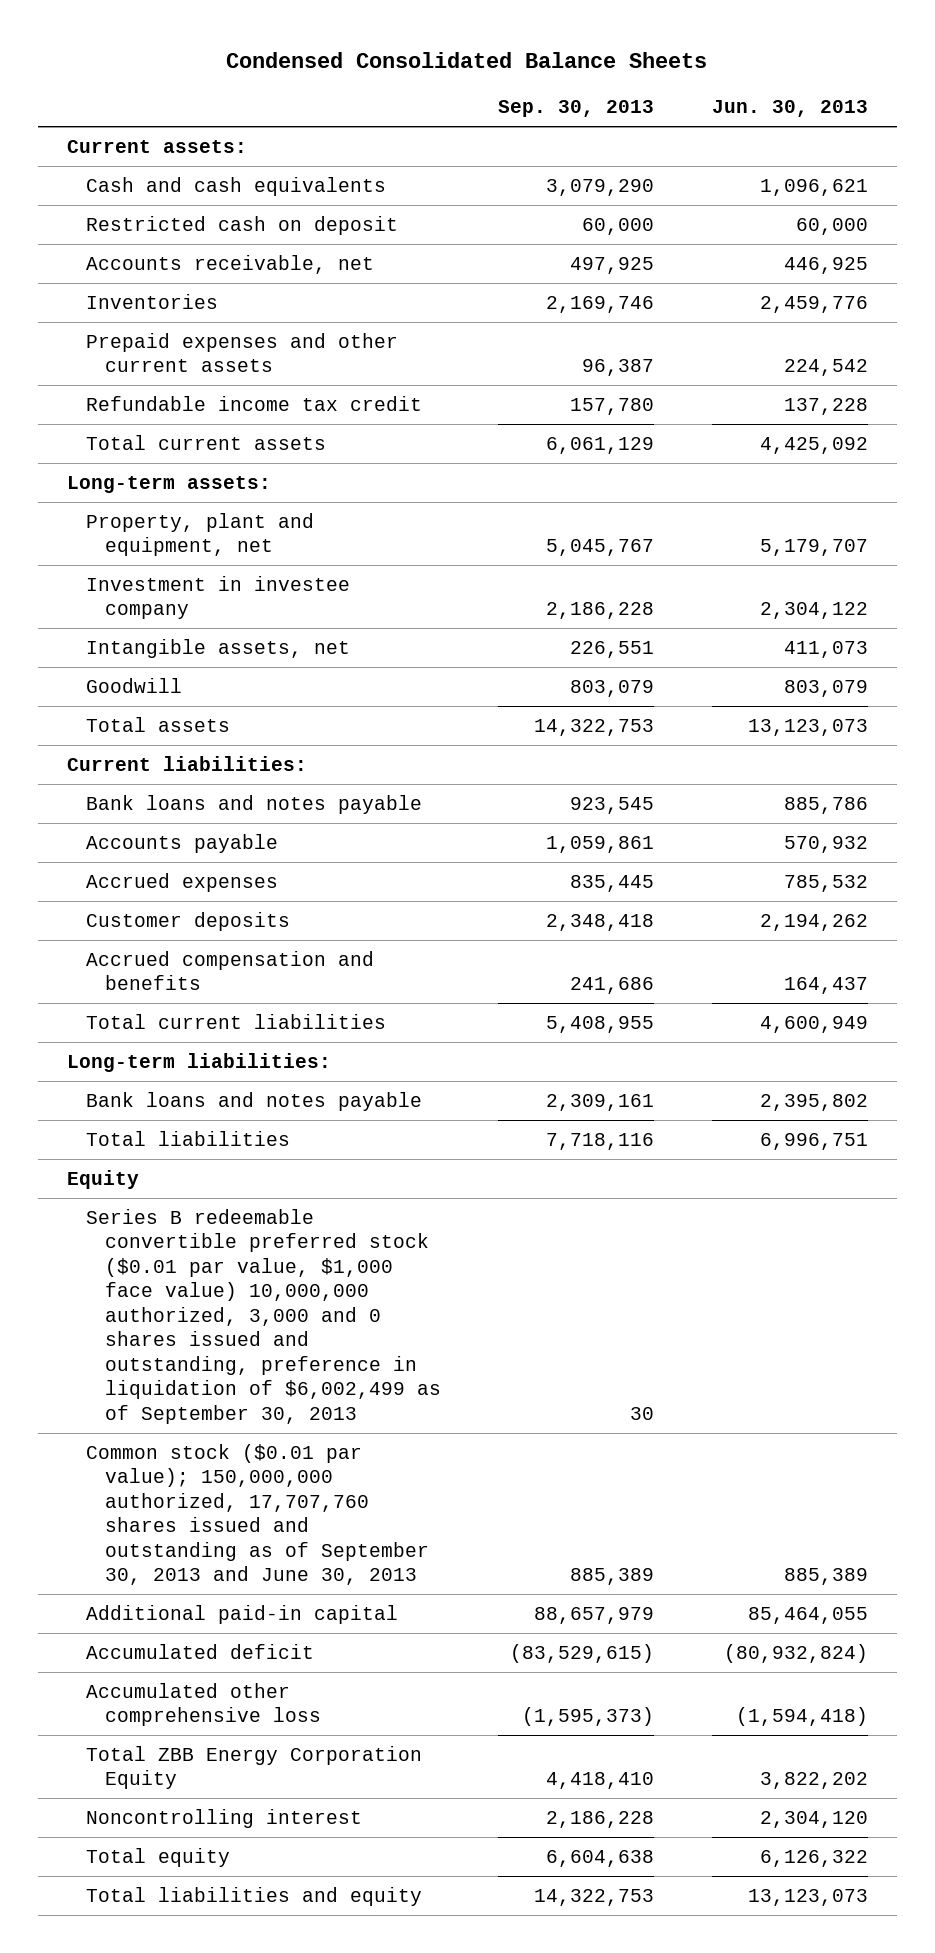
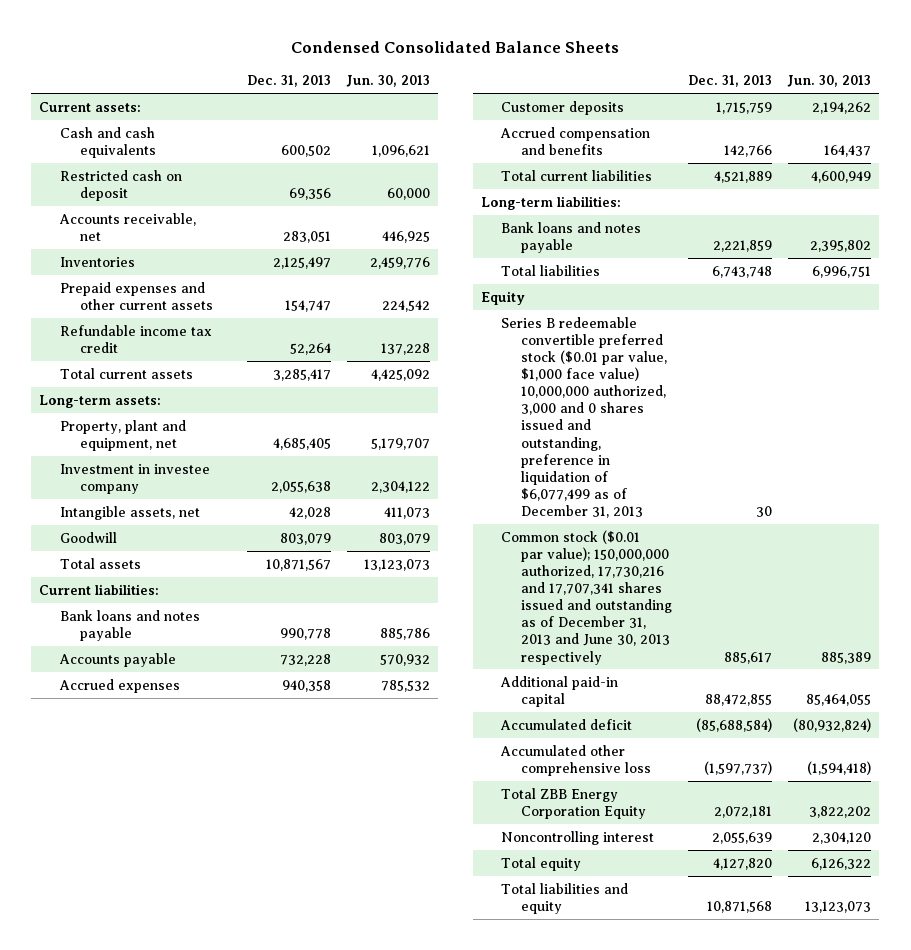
[498,100,655,118] Sep. 30, 2013 -> none
none -> [246,75,331,88] Dec. 31, 2013
[85,1208,441,1424] Series B redeemable convertible preferred stock ($0.01 par value, $1,000 face value) 10,000,000 authorized, 3,000 and 0 shares issued and outstanding, preference in liquidation of $6,002,499 as of September 30, 2013 -> [501,316,668,518] Series B redeemable convertible preferred stock ($0.01 par value, $1,000 face value) 10,000,000 authorized, 3,000 and 0 shares issued and outstanding, preference in liquidation of $6,077,499 as of December 31, 2013
[85,1443,429,1586] Common stock ($0.01 par value); 150,000,000 authorized, 17,707,760 shares issued and outstanding as of September 30, 2013 and June 30, 2013 -> [501,529,673,665] Common stock ($0.01 par value); 150,000,000 authorized, 17,730,216 and 17,707,341 shares issued and outstanding as of December 31, 2013 and June 30, 2013 respectively

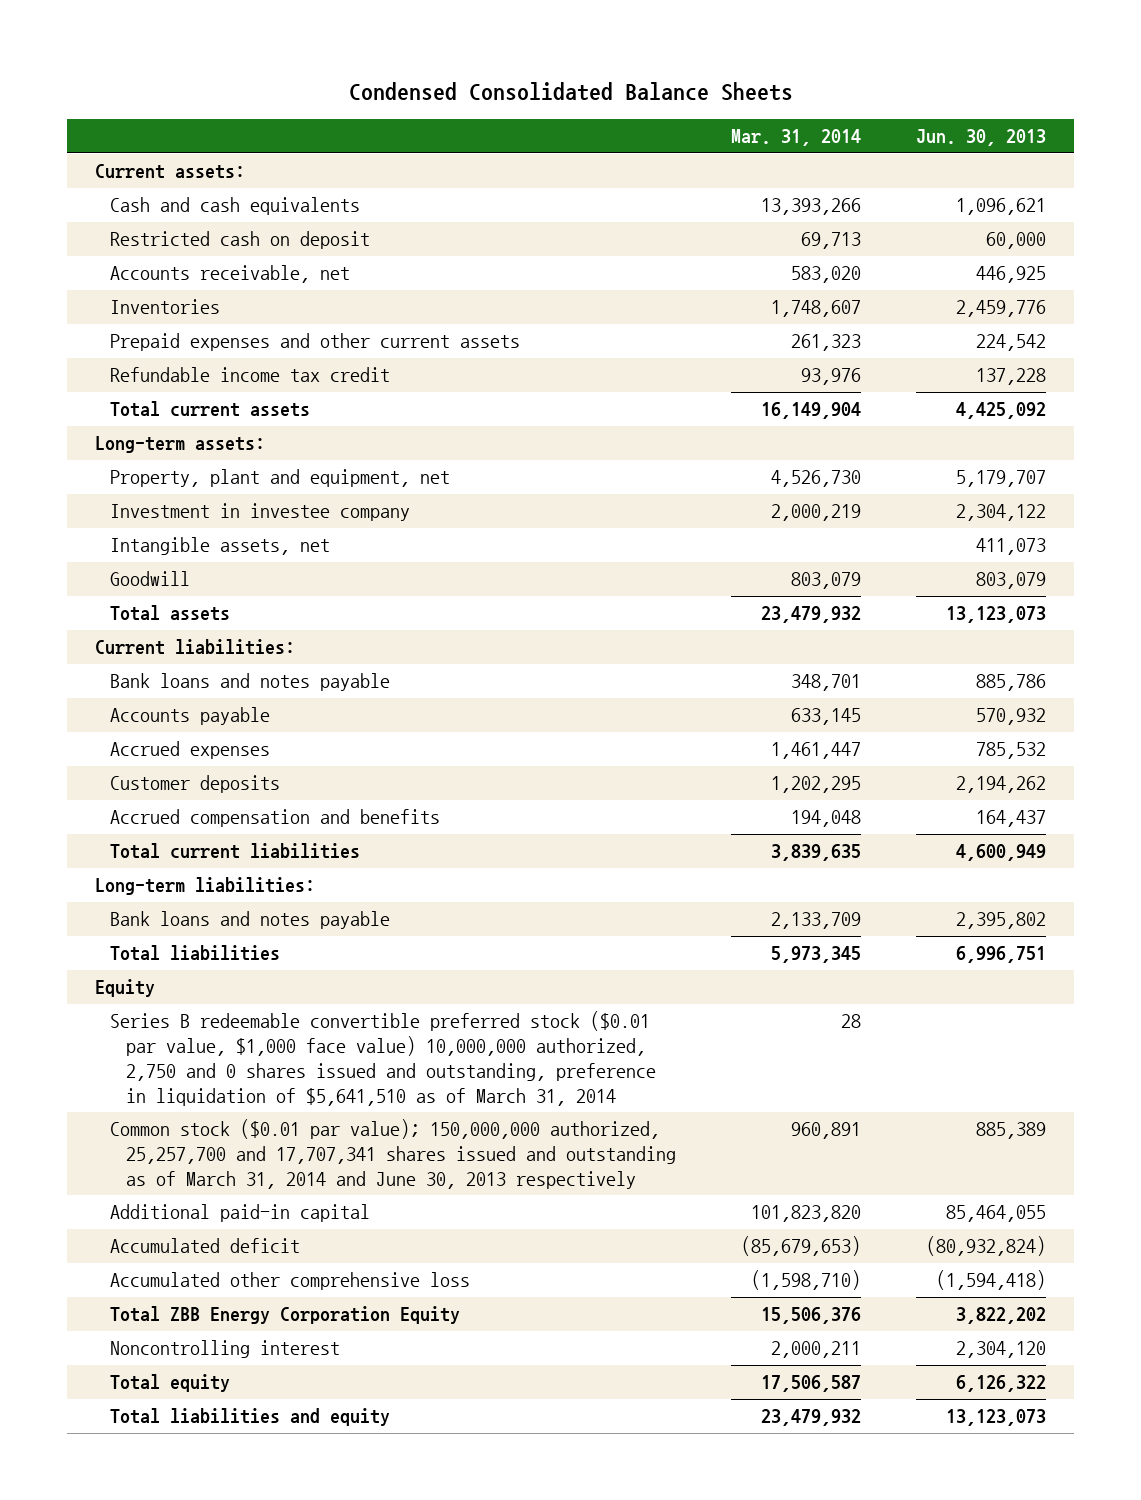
[246,75,331,88] Dec. 31, 2013 -> none
none -> [731,129,862,147] Mar. 31, 2014
[501,316,668,518] Series B redeemable convertible preferred stock ($0.01 par value, $1,000 face value) 10,000,000 authorized, 3,000 and 0 shares issued and outstanding, preference in liquidation of $6,077,499 as of December 31, 2013 -> [110,1011,656,1106] Series B redeemable convertible preferred stock ($0.01 par value, $1,000 face value) 10,000,000 authorized, 2,750 and 0 shares issued and outstanding, preference in liquidation of $5,641,510 as of March 31, 2014
[501,529,673,665] Common stock ($0.01 par value); 150,000,000 authorized, 17,730,216 and 17,707,341 shares issued and outstanding as of December 31, 2013 and June 30, 2013 respectively -> [110,1119,676,1189] Common stock ($0.01 par value); 150,000,000 authorized, 25,257,700 and 17,707,341 shares issued and outstanding as of March 31, 2014 and June 30, 2013 respectively

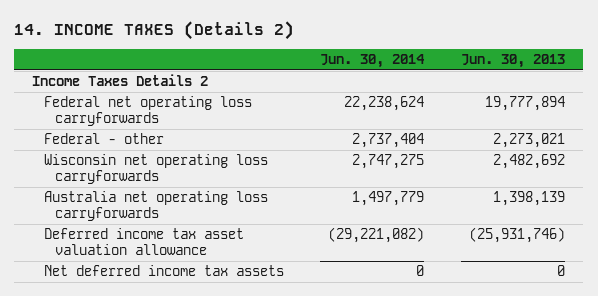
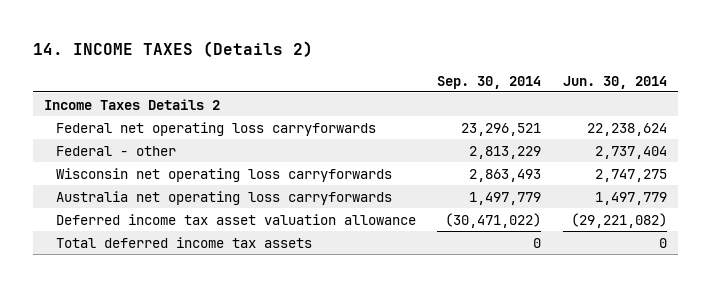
[461,53,566,68] Jun. 30, 2013 -> none
none -> [437,75,542,89] Sep. 30, 2014
[43,265,284,277] Net deferred income tax assets -> [55,236,312,248] Total deferred income tax assets

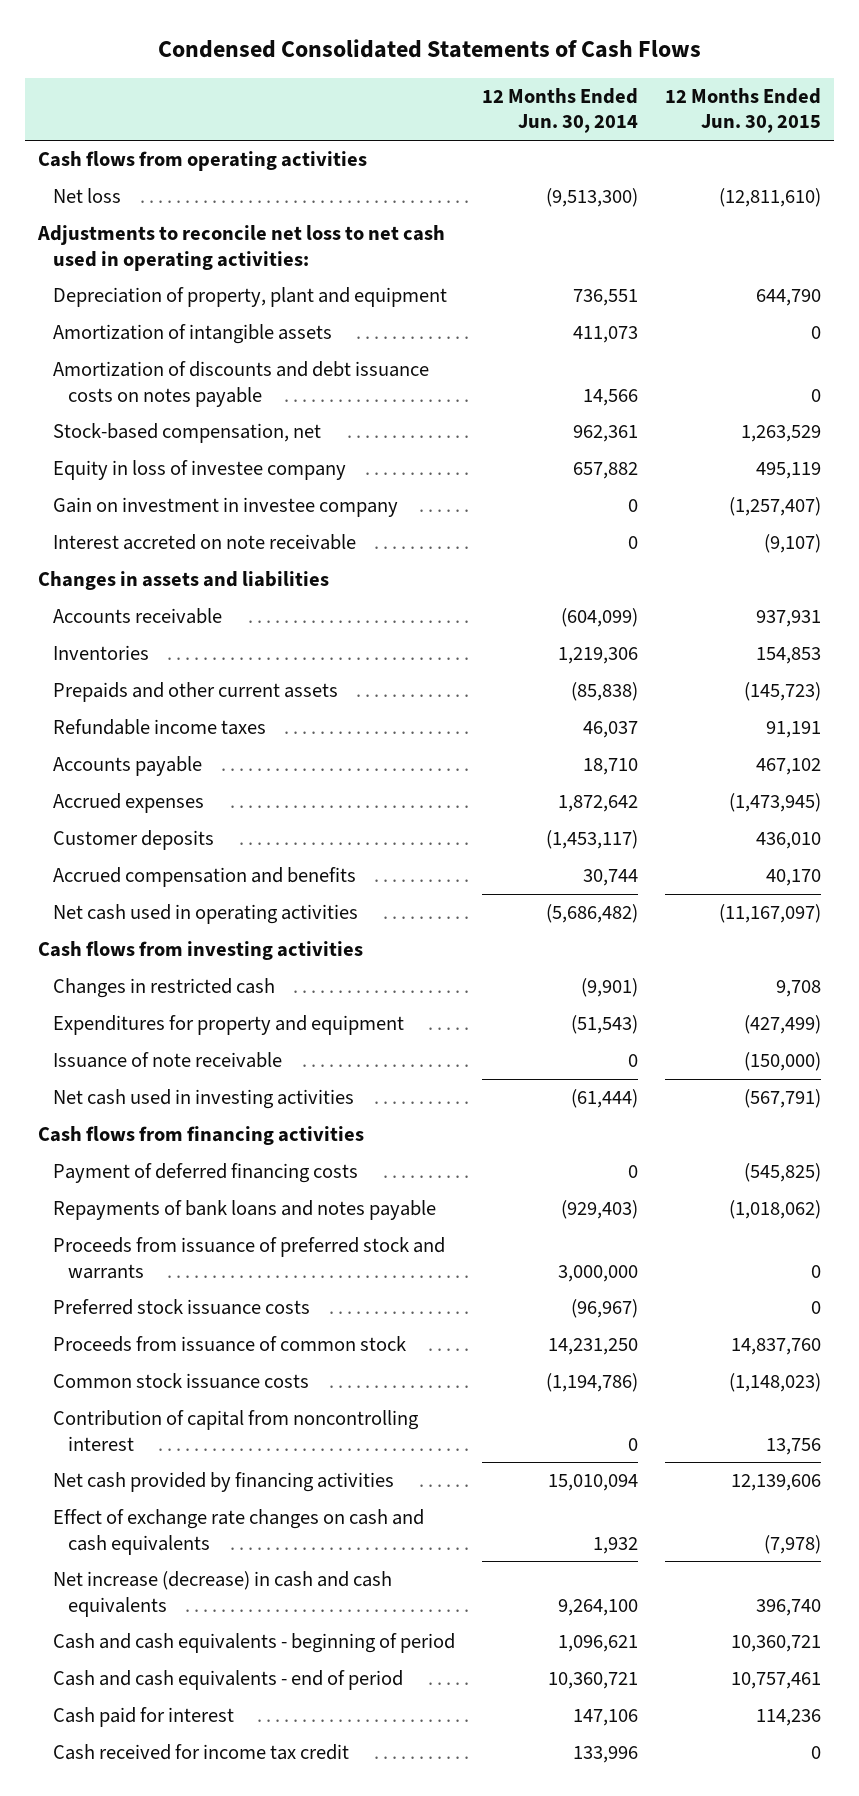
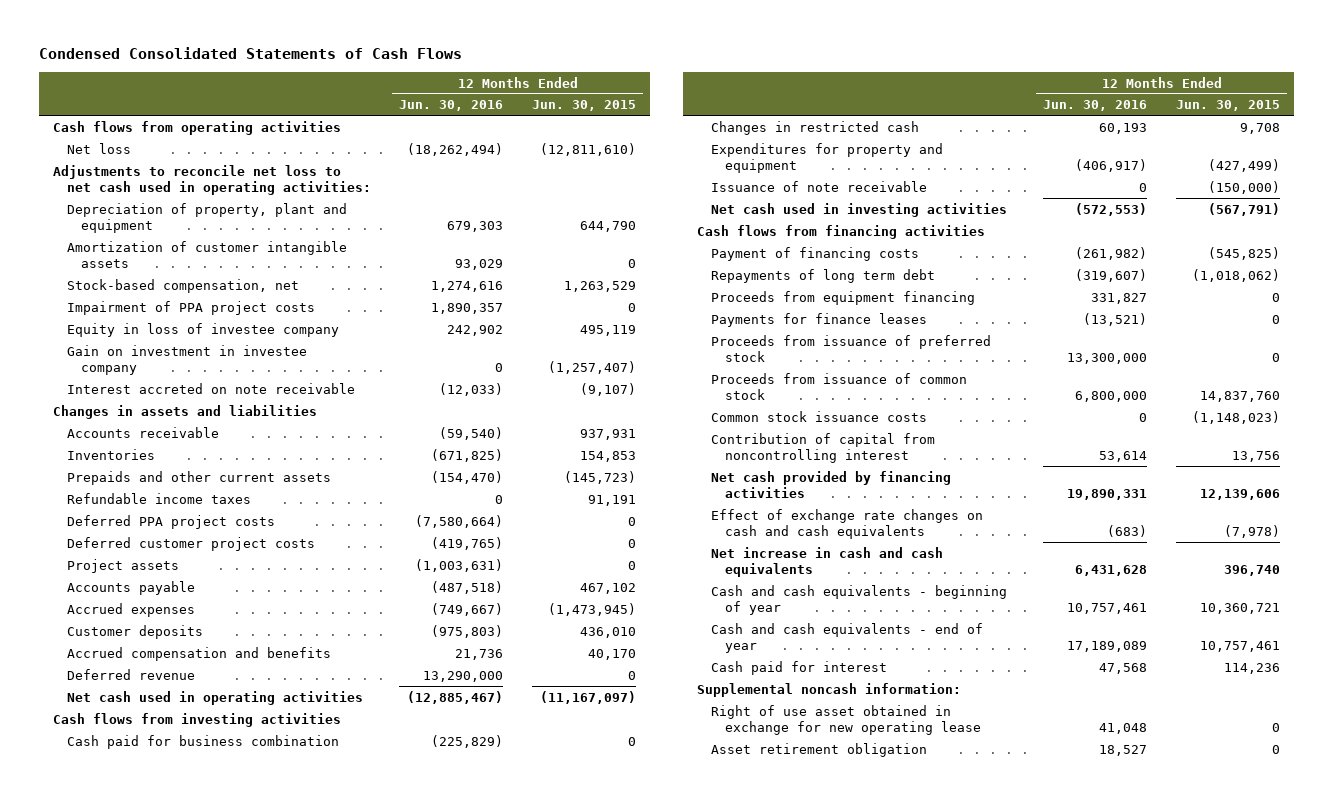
[482,88,639,134] 12 Months Ended Jun. 30, 2014 -> none
none -> [399,100,504,112] Jun. 30, 2016
[53,361,430,407] Amortization of discounts and debt issuance costs on notes payable -> none
[53,324,333,345] Amortization of intangible assets -> [67,240,348,268] Amortization of customer intangible assets
none -> [67,300,316,315] Impairment of PPA project costs
none -> [67,514,276,529] Deferred PPA project costs
none -> [67,536,316,551] Deferred customer project costs
none -> [67,558,180,573] Project assets
none -> [67,668,196,680] Deferred revenue
none -> [67,734,340,749] Cash paid for business combination
[53,1299,311,1316] Preferred stock issuance costs -> none
[53,1163,359,1184] Payment of deferred financing costs -> [711,246,920,261] Payment of financing costs
[53,1200,437,1221] Repayments of bank loans and notes payable -> [711,268,936,283] Repayments of long term debt
none -> [711,290,976,305] Proceeds from equipment financing
none -> [711,312,928,327] Payments for finance leases
[53,1237,446,1279] Proceeds from issuance of preferred stock and warrants -> [711,334,992,362] Proceeds from issuance of preferred stock
[53,1571,393,1617] Net increase (decrease) in cash and cash equivalents -> [711,546,944,577] Net increase in cash and cash equivalents
[53,1633,456,1654] Cash and cash equivalents - beginning of period -> [711,584,1008,615] Cash and cash equivalents - beginning of year
[53,1670,404,1691] Cash and cash equivalents - end of period -> [711,622,984,653] Cash and cash equivalents - end of year
[53,1744,350,1761] Cash received for income tax credit -> none
none -> [696,682,961,697] Supplemental noncash information:
none -> [711,704,982,735] Right of use asset obtained in exchange for new operating lease
none -> [711,742,928,757] Asset retirement obligation

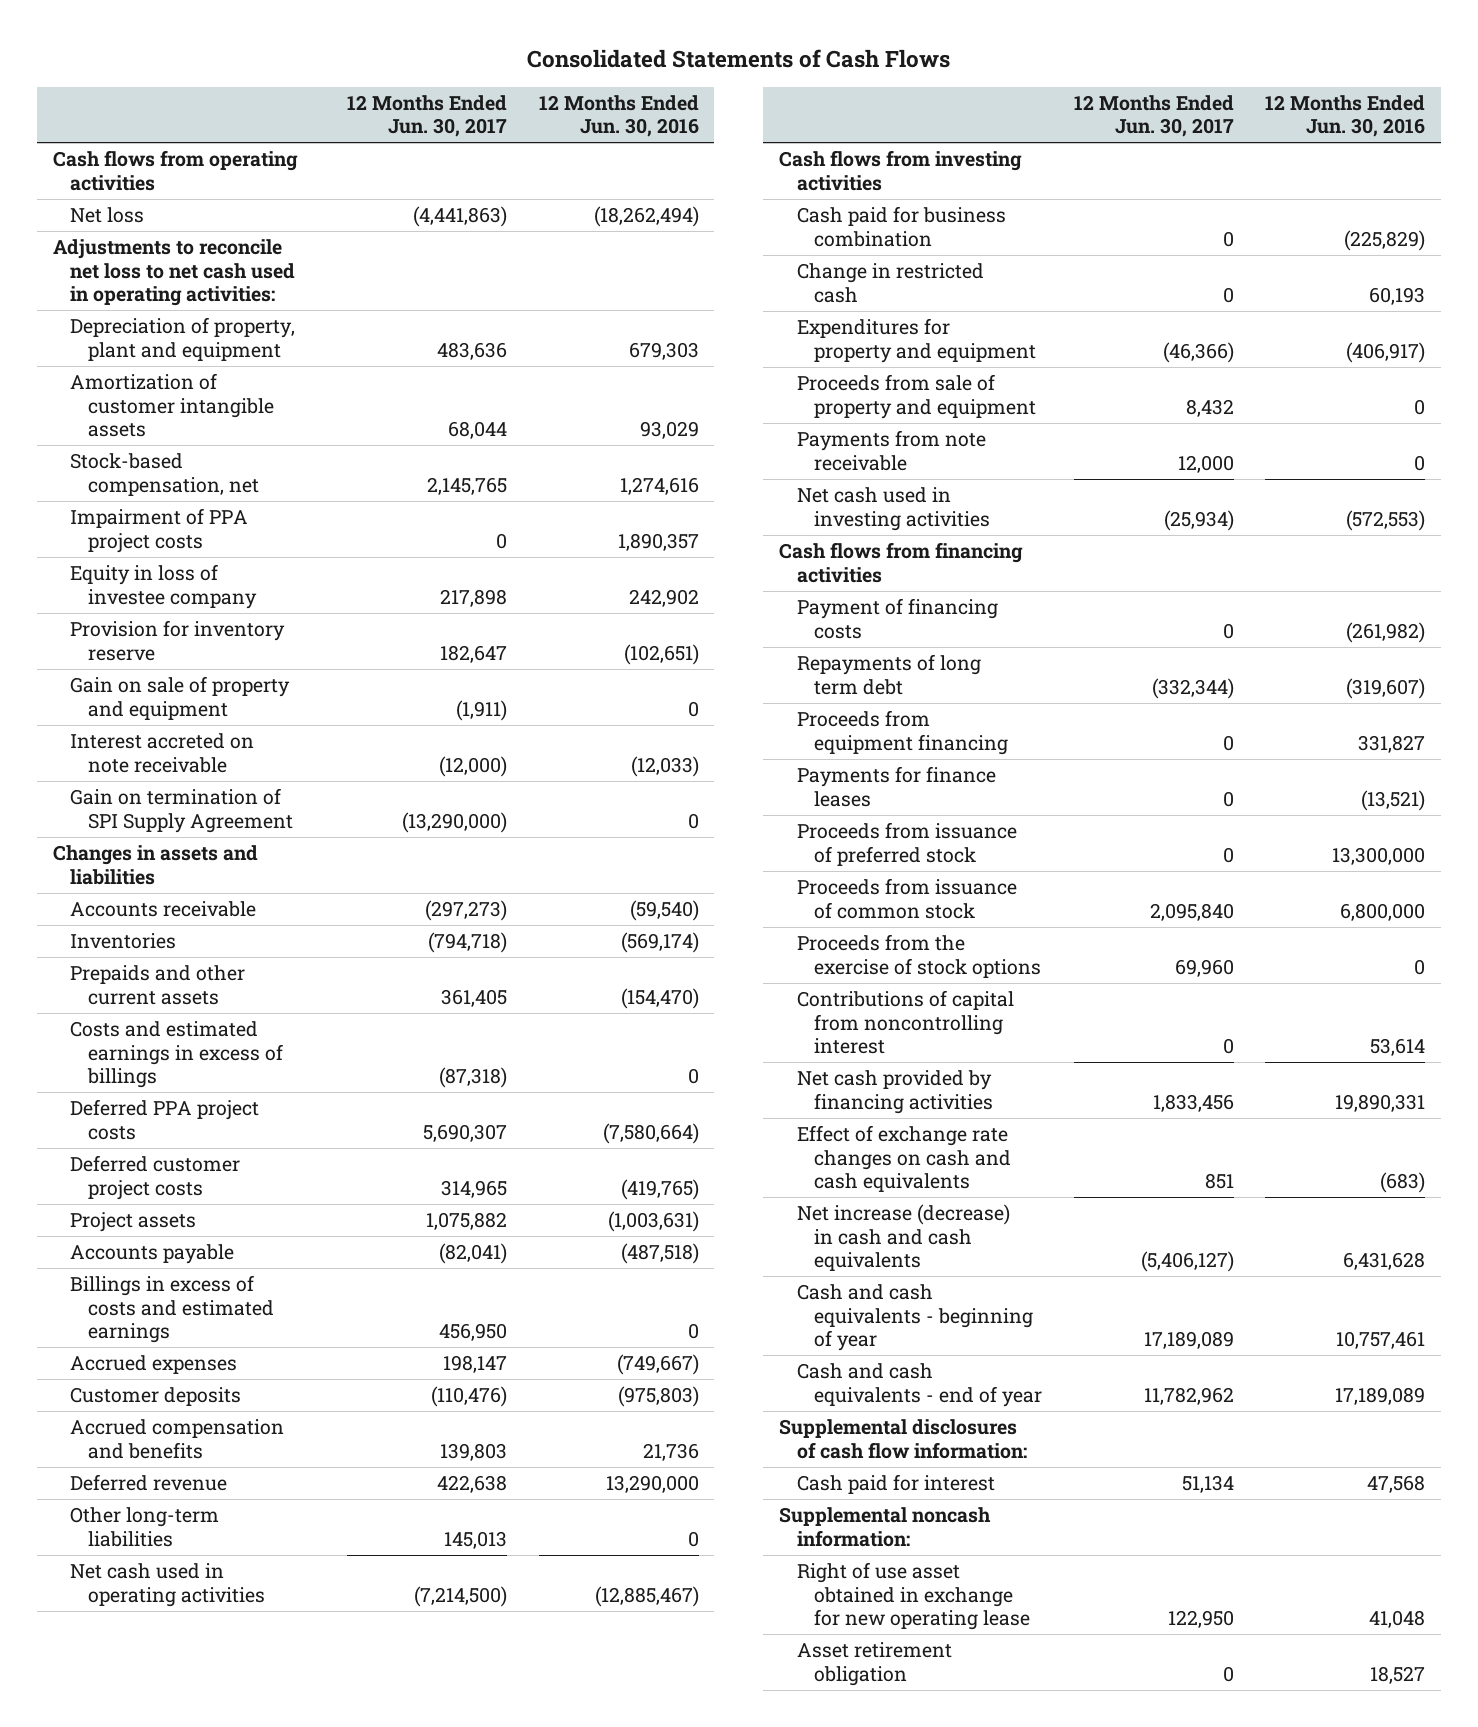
[38,47,462,60] Condensed Consolidated Statements of Cash Flows -> [526,49,950,69] Consolidated Statements of Cash Flows
[531,100,636,112] Jun. 30, 2015 -> none
none -> [347,94,508,138] 12 Months Ended Jun. 30, 2017
[67,344,308,375] Gain on investment in investee company -> none
none -> [70,619,286,661] Provision for inventory reserve
none -> [70,675,291,720] Gain on sale of property and equipment
none -> [70,787,293,833] Gain on termination of SPI Supply Agreement
[431,448,504,462] (671,825) -> [620,931,699,953] (569,174)
[67,492,252,504] Refundable income taxes -> none
none -> [70,1020,283,1089] Costs and estimated earnings in excess of billings
none -> [70,1274,274,1344] Billings in excess of costs and estimated earnings
none -> [70,1506,220,1547] Other long-term liabilities
[711,120,920,135] Changes in restricted cash -> [796,262,984,303] Change in restricted cash
[711,180,928,192] Issuance of note receivable -> none
none -> [796,373,1037,419] Proceeds from sale of property and equipment
none -> [796,429,986,471] Payments from note receivable
[711,410,928,422] Common stock issuance costs -> none
none -> [796,933,1042,978] Proceeds from the exercise of stock options
[711,432,936,463] Contribution of capital from noncontrolling interest -> [796,989,1014,1055] Contributions of capital from noncontrolling interest
[711,546,944,577] Net increase in cash and cash equivalents -> [796,1203,1010,1272] Net increase (decrease) in cash and cash equivalents
none -> [779,1418,1027,1459] Supplemental disclosures of cash flow information:

